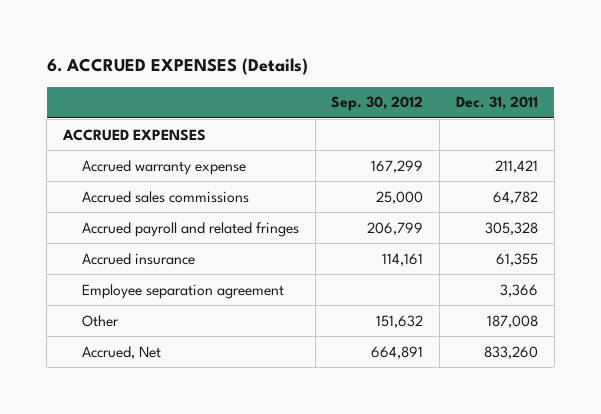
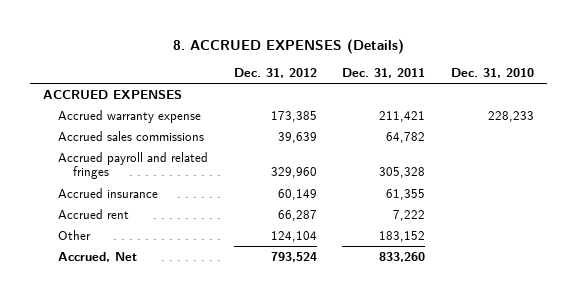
[46,58,308,76] 6. ACCRUED EXPENSES (Details) -> [172,38,404,54] 8. ACCRUED EXPENSES (Details)
[331,96,424,112] Sep. 30, 2012 -> none
none -> [233,68,317,79] Dec. 31, 2012
none -> [450,68,534,79] Dec. 31, 2010
[81,283,284,299] Employee separation agreement -> none
none -> [58,209,130,220] Accrued rent
[487,314,539,328] 187,008 -> [379,231,426,243] 183,152

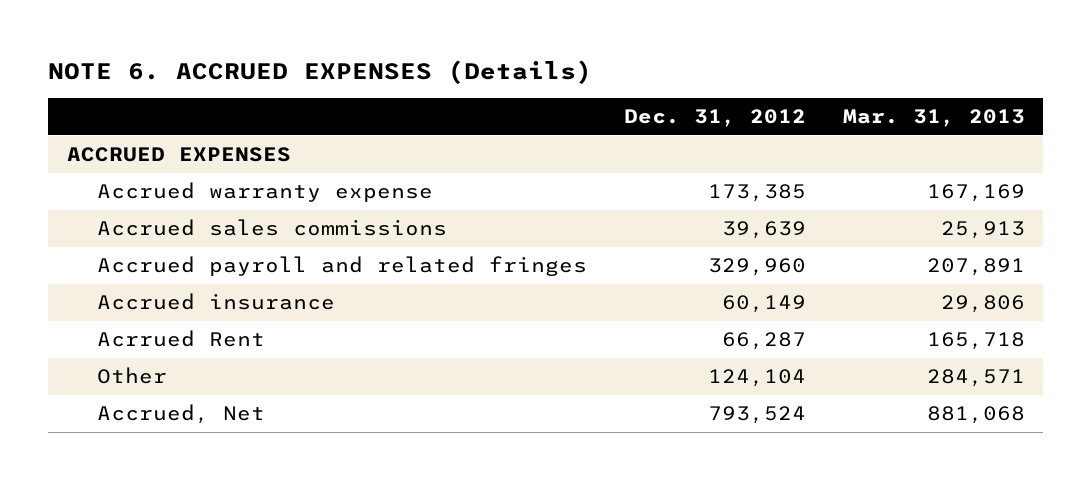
[172,38,404,54] 8. ACCRUED EXPENSES (Details) -> [48,59,593,84] NOTE 6. ACCRUED EXPENSES (Details)
[342,68,426,79] Dec. 31, 2011 -> none
[450,68,534,79] Dec. 31, 2010 -> none
none -> [842,109,1025,128] Mar. 31, 2013
[58,209,130,220] Accrued rent -> [96,330,265,348] Acrrued Rent

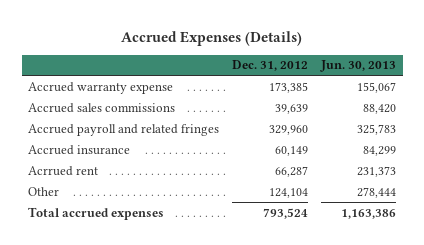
[48,59,593,84] NOTE 6. ACCRUED EXPENSES (Details) -> [121,30,303,46] Accrued Expenses (Details)
[842,109,1025,128] Mar. 31, 2013 -> none
none -> [320,60,397,73] Jun. 30, 2013
[67,147,292,163] ACCRUED EXPENSES -> none
[96,330,265,348] Acrrued Rent -> [28,165,99,176] Acrrued rent
[96,404,265,425] Accrued, Net -> [28,206,165,220] Total accrued expenses

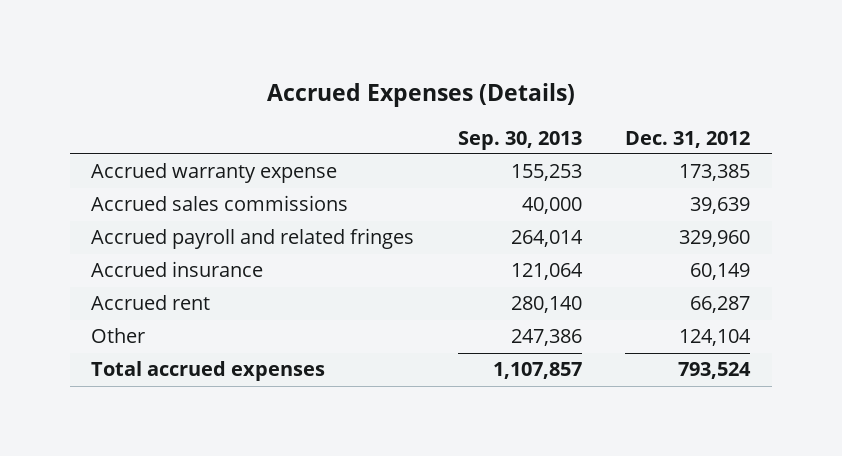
[320,60,397,73] Jun. 30, 2013 -> none
none -> [457,130,582,150] Sep. 30, 2013
[28,165,99,176] Acrrued rent -> [91,295,211,311] Accrued rent

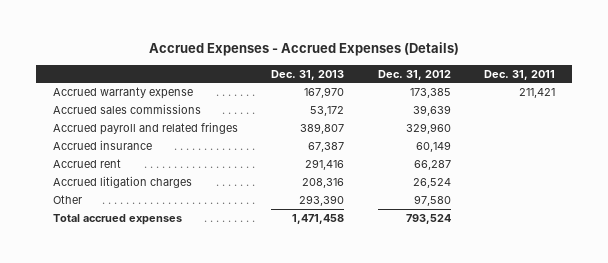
[266,83,575,108] Accrued Expenses (Details) -> [148,42,459,57] Accrued Expenses - Accrued Expenses (Details)
[457,130,582,150] Sep. 30, 2013 -> none
none -> [271,69,345,80] Dec. 31, 2013
none -> [484,69,556,80] Dec. 31, 2011
none -> [52,175,192,188] Accrued litigation charges
[679,329,752,347] 124,104 -> [413,194,451,206] 97,580

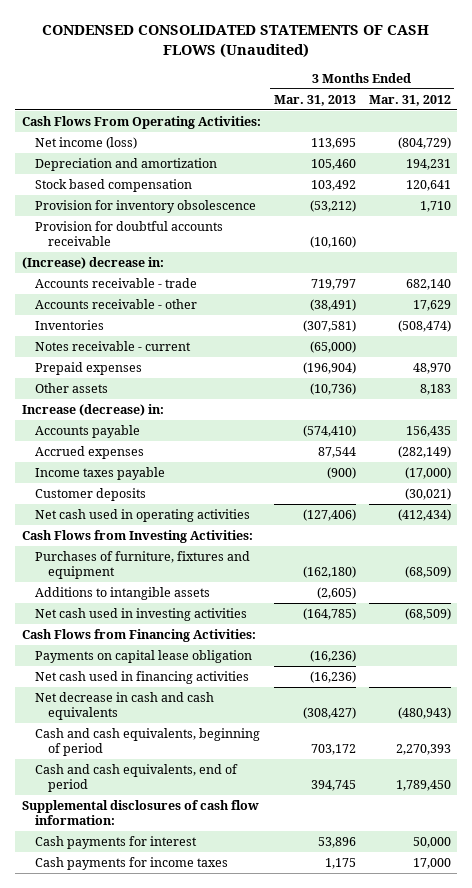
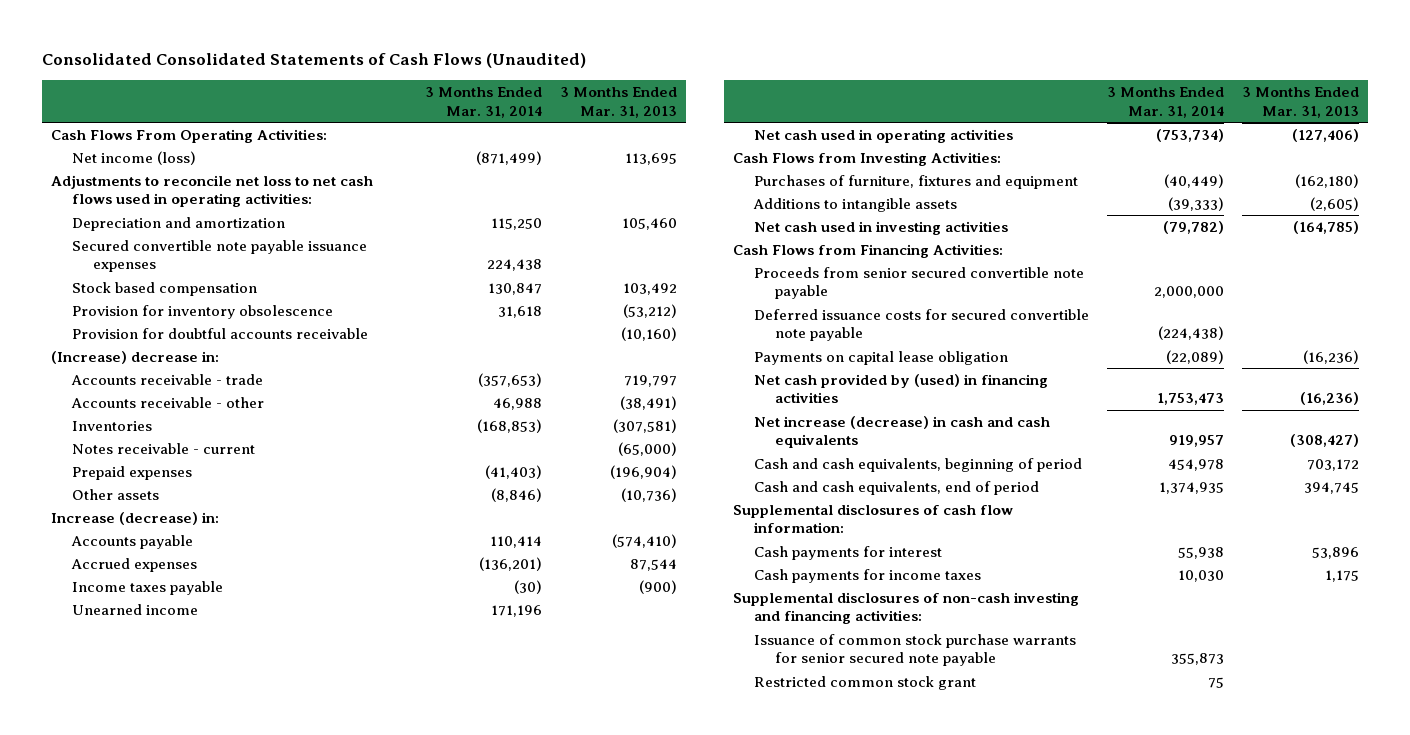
[42,25,430,58] CONDENSED CONSOLIDATED STATEMENTS OF CASH FLOWS (Unaudited) -> [42,53,587,69] Consolidated Consolidated Statements of Cash Flows (Unaudited)
[368,94,451,106] Mar. 31, 2012 -> none
none -> [425,87,543,118] 3 Months Ended Mar. 31, 2014
none -> [51,174,374,208] Adjustments to reconcile net loss to net cash flows used in operating activities:
none -> [72,239,368,273] Secured convertible note payable issuance expenses
[34,488,146,502] Customer deposits -> none
none -> [72,603,199,615] Unearned income
none -> [753,266,1084,300] Proceeds from senior secured convertible note payable
none -> [753,308,1089,342] Deferred issuance costs for secured convertible note payable
[34,671,249,685] Net cash used in financing activities -> [753,373,1048,404] Net cash provided by (used) in financing activities
[34,692,214,721] Net decrease in cash and cash equivalents -> [753,415,1050,449] Net increase (decrease) in cash and cash equivalents
none -> [732,591,1079,625] Supplemental disclosures of non-cash investing and financing activities:
none -> [753,633,1076,667] Issuance of common stock purchase warrants for senior secured note payable
none -> [753,675,976,690] Restricted common stock grant

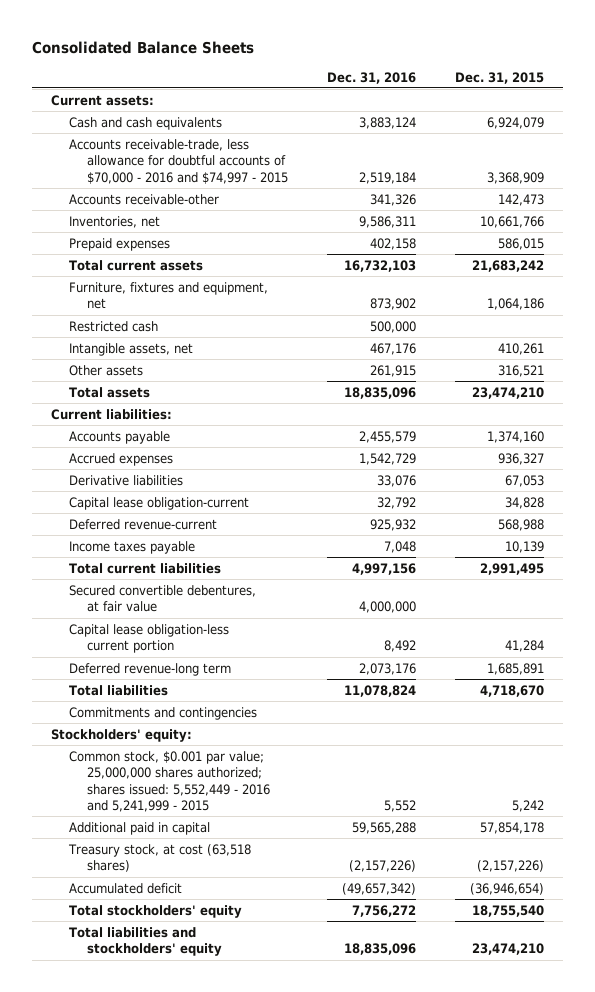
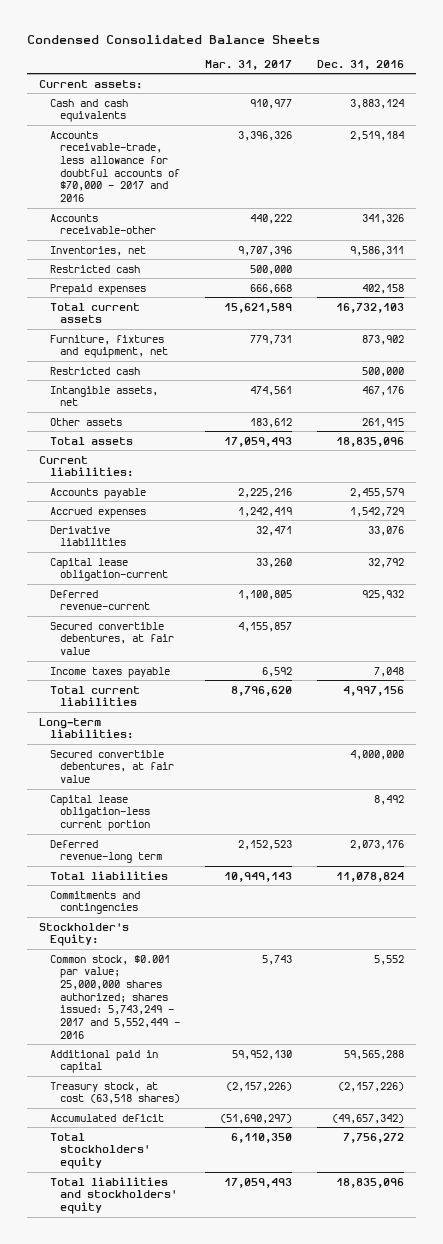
[32,40,255,54] Consolidated Balance Sheets -> [26,34,320,44] Condensed Consolidated Balance Sheets
[454,71,544,84] Dec. 31, 2015 -> none
none -> [204,59,292,70] Mar. 31, 2017
[69,138,289,184] Accounts receivable-trade, less allowance for doubtful accounts of $70,000 - 2016 and $74,997 - 2015 -> [49,130,180,203] Accounts receivable-trade, less allowance for doubtful accounts of $70,000 - 2017 and 2016
none -> [49,264,140,273] Restricted cash
none -> [49,621,174,656] Secured convertible debentures, at fair value
none -> [39,717,133,740] Long-term liabilities:
[51,728,193,742] Stockholders' equity: -> [39,921,130,947] Stockholder's Equity:
[69,750,271,812] Common stock, $0.001 par value; 25,000,000 shares authorized; shares issued: 5,552,449 - 2016 and 5,241,999 - 2015 -> [49,954,180,1039] Common stock, $0.001 par value; 25,000,000 shares authorized; shares issued: 5,743,249 - 2017 and 5,552,449 - 2016

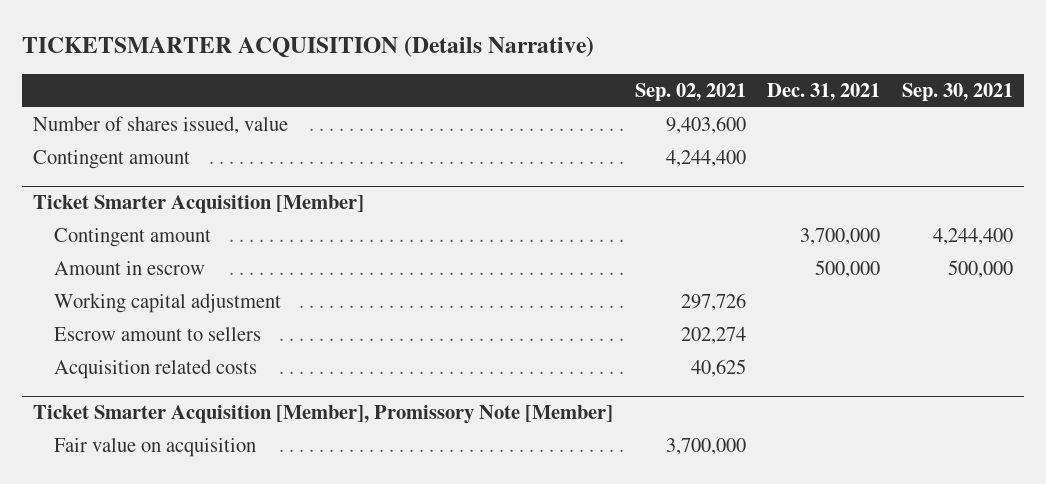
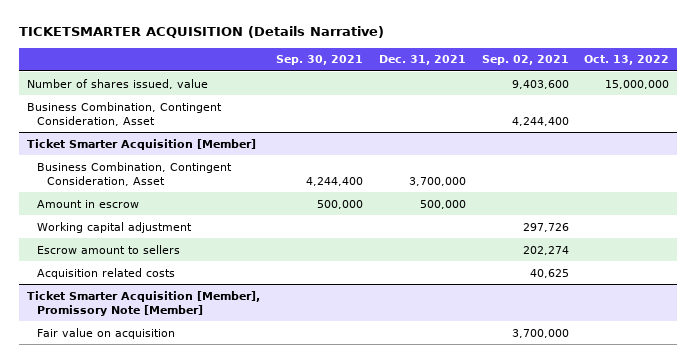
none -> [584,55,670,66] Oct. 13, 2022
[32,150,190,170] Contingent amount -> [27,101,223,126] Business Combination, Contingent Consideration, Asset
[53,228,211,248] Contingent amount -> [37,161,233,186] Business Combination, Contingent Consideration, Asset

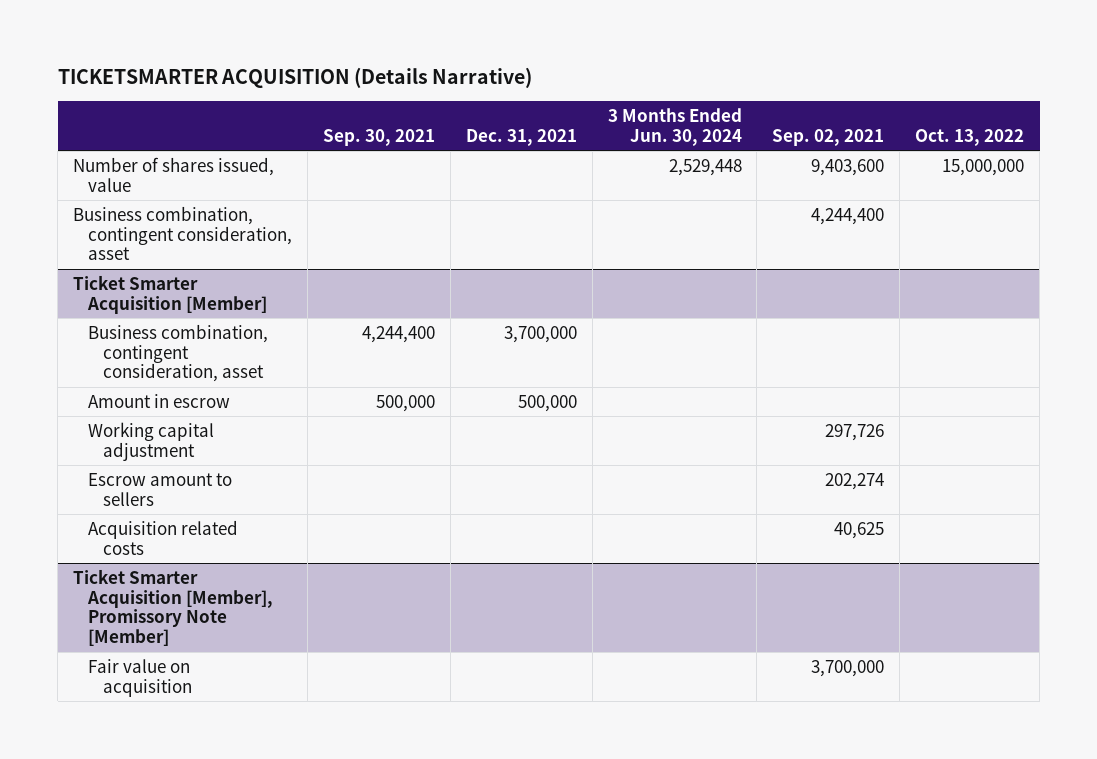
none -> [607,107,742,146] 3 Months Ended Jun. 30, 2024
[27,101,223,126] Business Combination, Contingent Consideration, Asset -> [73,205,293,261] Business combination, contingent consideration, asset
[37,161,233,186] Business Combination, Contingent Consideration, Asset -> [88,323,269,383] Business combination, contingent consideration, asset

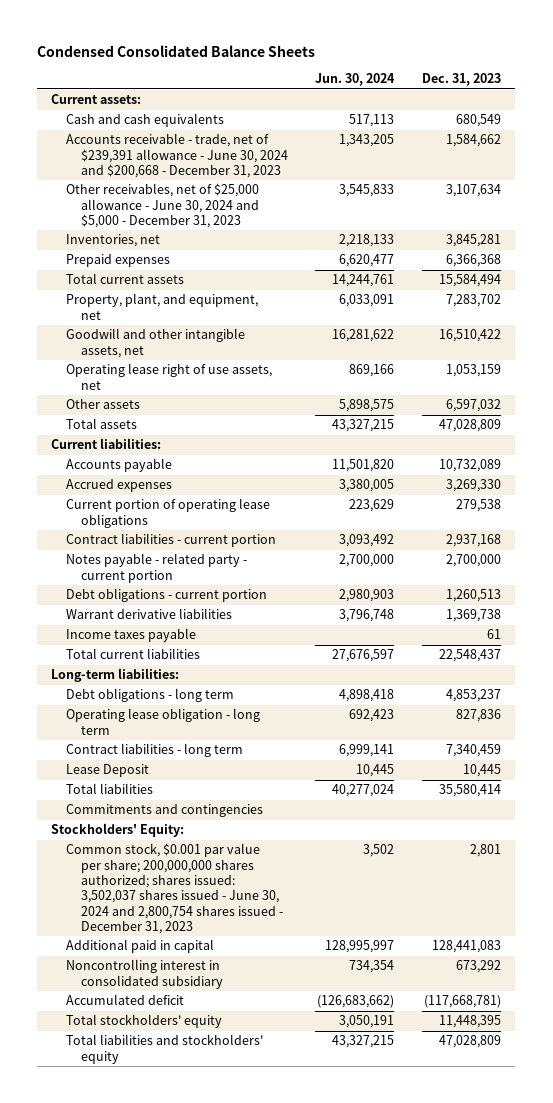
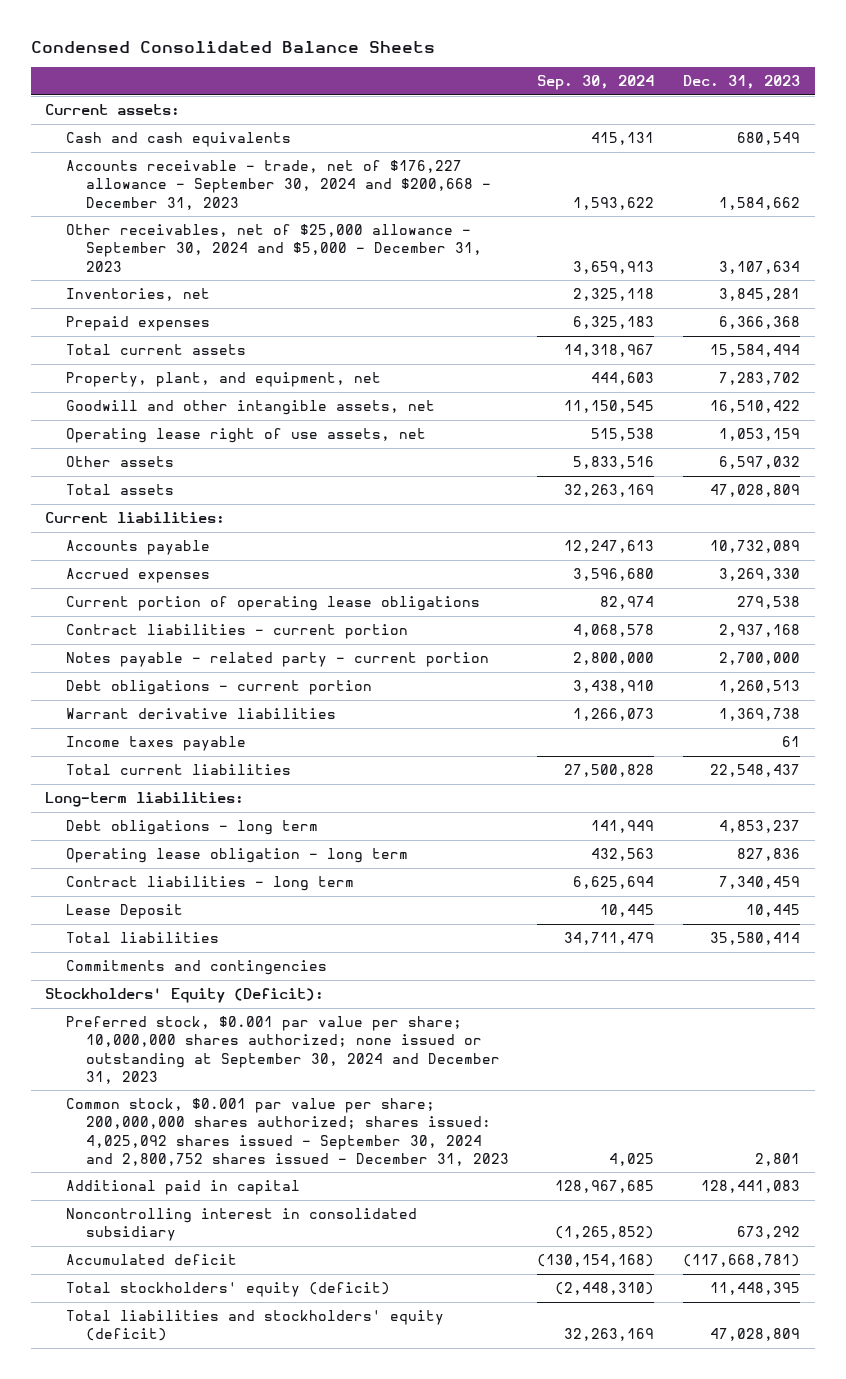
[315,73,396,87] Jun. 30, 2024 -> none
none -> [537,74,655,90] Sep. 30, 2024
[65,133,288,179] Accounts receivable - trade, net of $239,391 allowance - June 30, 2024 and $200,668 - December 31, 2023 -> [65,160,491,210] Accounts receivable - trade, net of $176,227 allowance - September 30, 2024 and $200,668 - December 31, 2023
[65,183,259,229] Other receivables, net of $25,000 allowance - June 30, 2024 and $5,000 - December 31, 2023 -> [65,224,482,272] Other receivables, net of $25,000 allowance - September 30, 2024 and $5,000 - December 31, 2023
[51,823,185,838] Stockholders' Equity: -> [45,988,325,1004] Stockholders' Equity (Deficit):
none -> [65,1016,500,1084] Preferred stock, $0.001 par value per share; 10,000,000 shares authorized; none issued or outstanding at September 30, 2024 and December 31, 2023
[65,843,283,935] Common stock, $0.001 par value per share; 200,000,000 shares authorized; shares issued: 3,502,037 shares issued - June 30, 2024 and 2,800,754 shares issued - December 31, 2023 -> [65,1098,509,1166] Common stock, $0.001 par value per share; 200,000,000 shares authorized; shares issued: 4,025,092 shares issued - September 30, 2024 and 2,800,752 shares issued - December 31, 2023
[65,1014,222,1029] Total stockholders' equity -> [65,1282,390,1298] Total stockholders' equity (deficit)
[65,1034,263,1064] Total liabilities and stockholders' equity -> [65,1310,444,1342] Total liabilities and stockholders' equity (deficit)

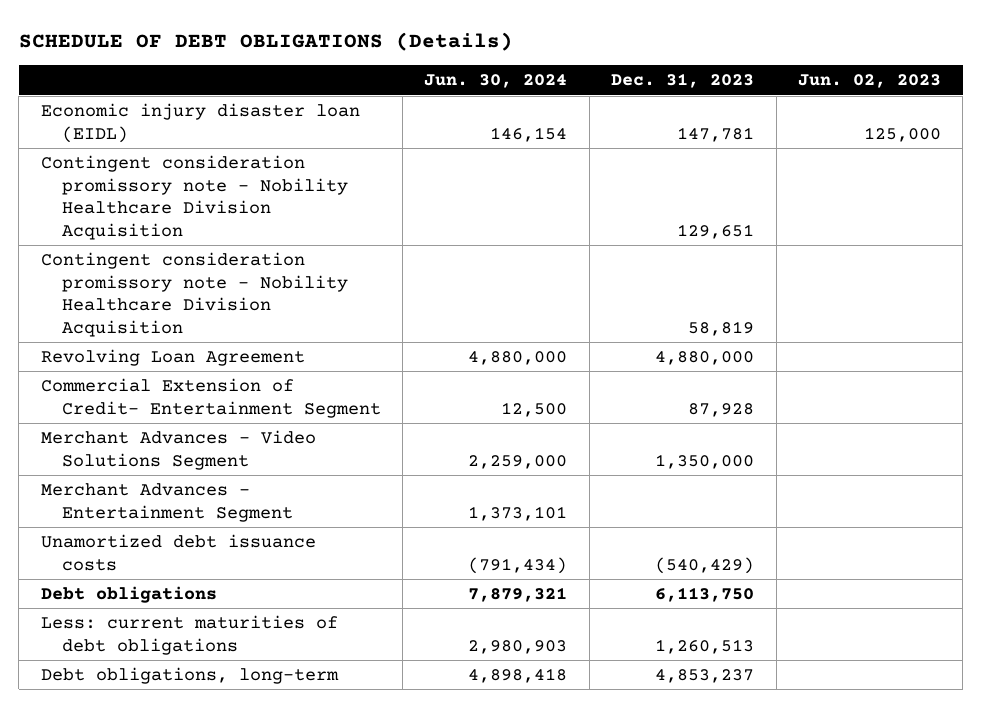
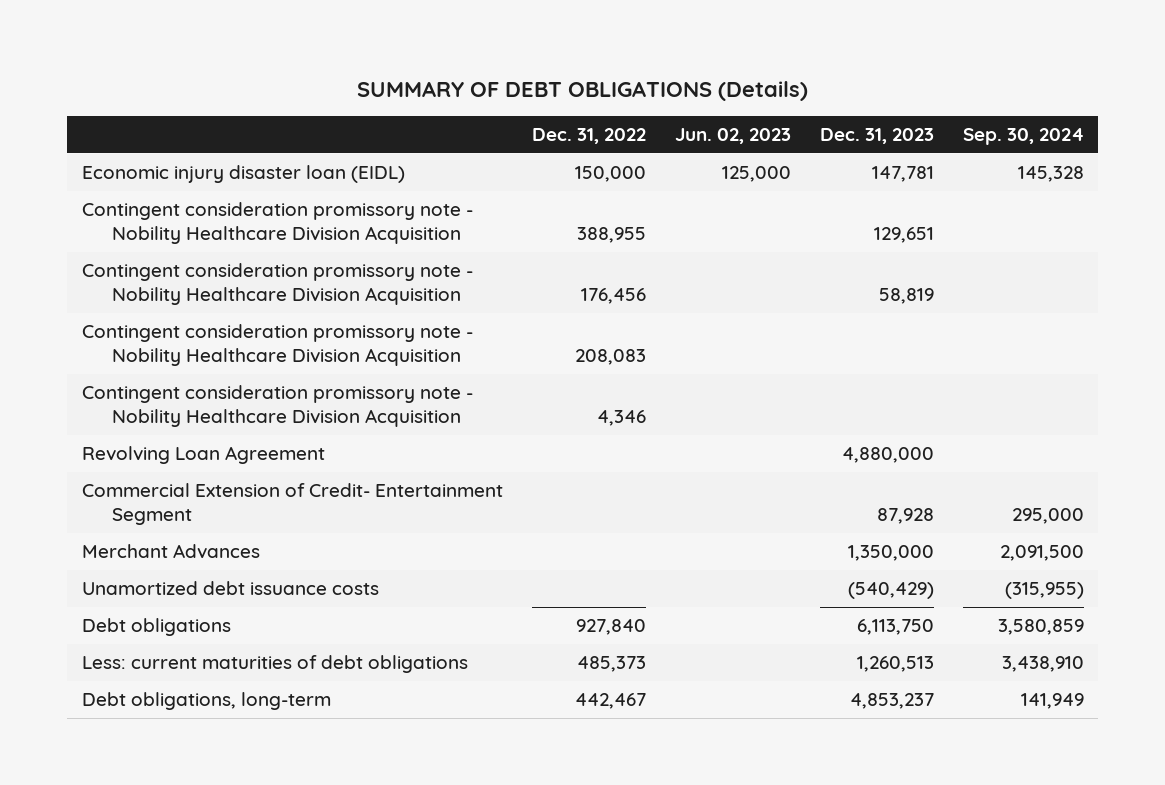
[18,32,513,52] SCHEDULE OF DEBT OBLIGATIONS (Details) -> [356,80,808,101] SUMMARY OF DEBT OBLIGATIONS (Details)
[424,74,568,89] Jun. 30, 2024 -> none
none -> [531,128,646,145] Dec. 31, 2022
none -> [962,128,1084,146] Sep. 30, 2024
none -> [81,324,473,367] Contingent consideration promissory note - Nobility Healthcare Division Acquisition
none -> [81,385,473,428] Contingent consideration promissory note - Nobility Healthcare Division Acquisition
[40,482,293,522] Merchant Advances - Entertainment Segment -> none
[40,429,316,470] Merchant Advances - Video Solutions Segment -> [81,544,260,560] Merchant Advances

